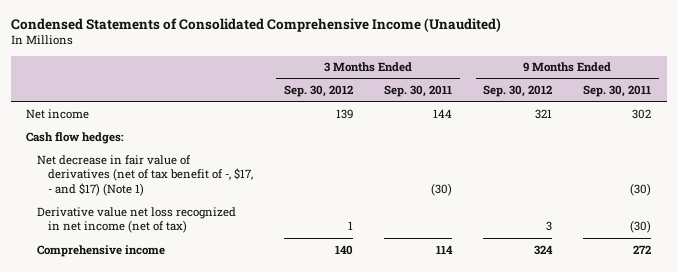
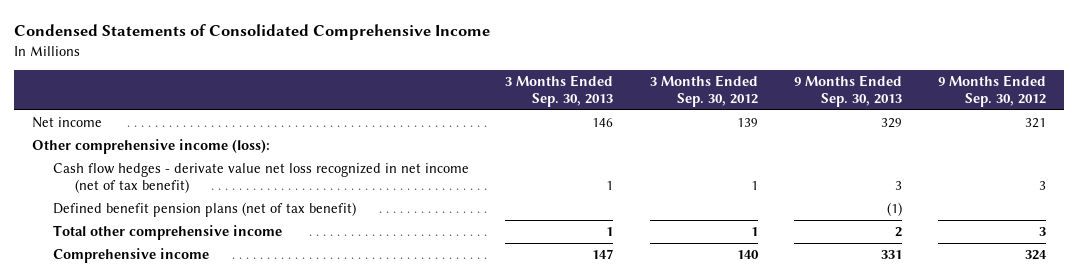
[10,17,501,32] Condensed Statements of Consolidated Comprehensive Income (Unaudited) -> [13,24,490,41] Condensed Statements of Consolidated Comprehensive Income
[384,85,453,98] Sep. 30, 2011 -> none
[583,85,652,98] Sep. 30, 2011 -> none
none -> [505,74,614,108] 3 Months Ended Sep. 30, 2013
none -> [793,74,902,108] 9 Months Ended Sep. 30, 2013
[26,131,125,144] Cash flow hedges: -> none
[37,154,254,197] Net decrease in fair value of derivatives (net of tax benefit of -, $17, - and $17) (Note 1) -> none
none -> [31,138,270,154] Other comprehensive income (loss):
[37,206,237,234] Derivative value net loss recognized in net income (net of tax) -> [53,162,470,194] Cash flow hedges - derivate value net loss recognized in net income (net of tax benefit)
none -> [53,201,357,217] Defined benefit pension plans (net of tax benefit)
none -> [53,224,283,240] Total other comprehensive income

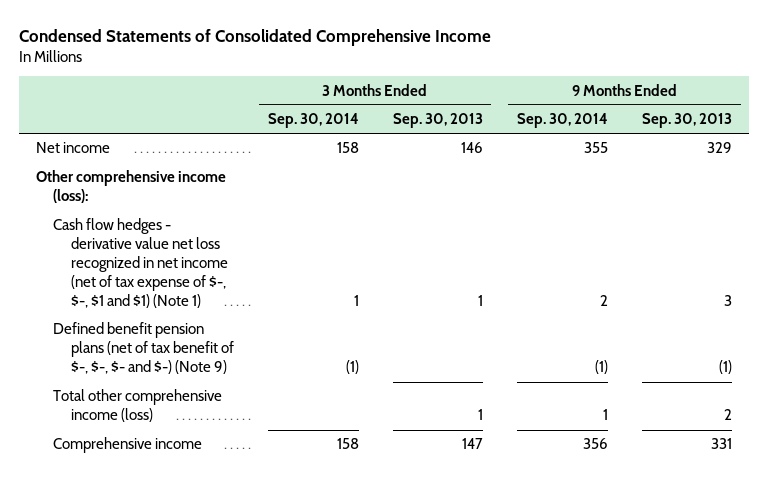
[649,74,758,108] 3 Months Ended Sep. 30, 2012 -> none
[938,74,1047,108] 9 Months Ended Sep. 30, 2012 -> none
none -> [267,113,359,129] Sep. 30, 2014
none -> [517,113,609,129] Sep. 30, 2014
[53,162,470,194] Cash flow hedges - derivate value net loss recognized in net income (net of tax benefit) -> [53,218,228,309] Cash flow hedges - derivative value net loss recognized in net income (net of tax expense of $-, $-, $1 and $1) (Note 1)
[53,201,357,217] Defined benefit pension plans (net of tax benefit) -> [53,322,234,375] Defined benefit pension plans (net of tax benefit of $-, $-, $- and $-) (Note 9)
[53,224,283,240] Total other comprehensive income -> [53,389,223,423] Total other comprehensive income (loss)

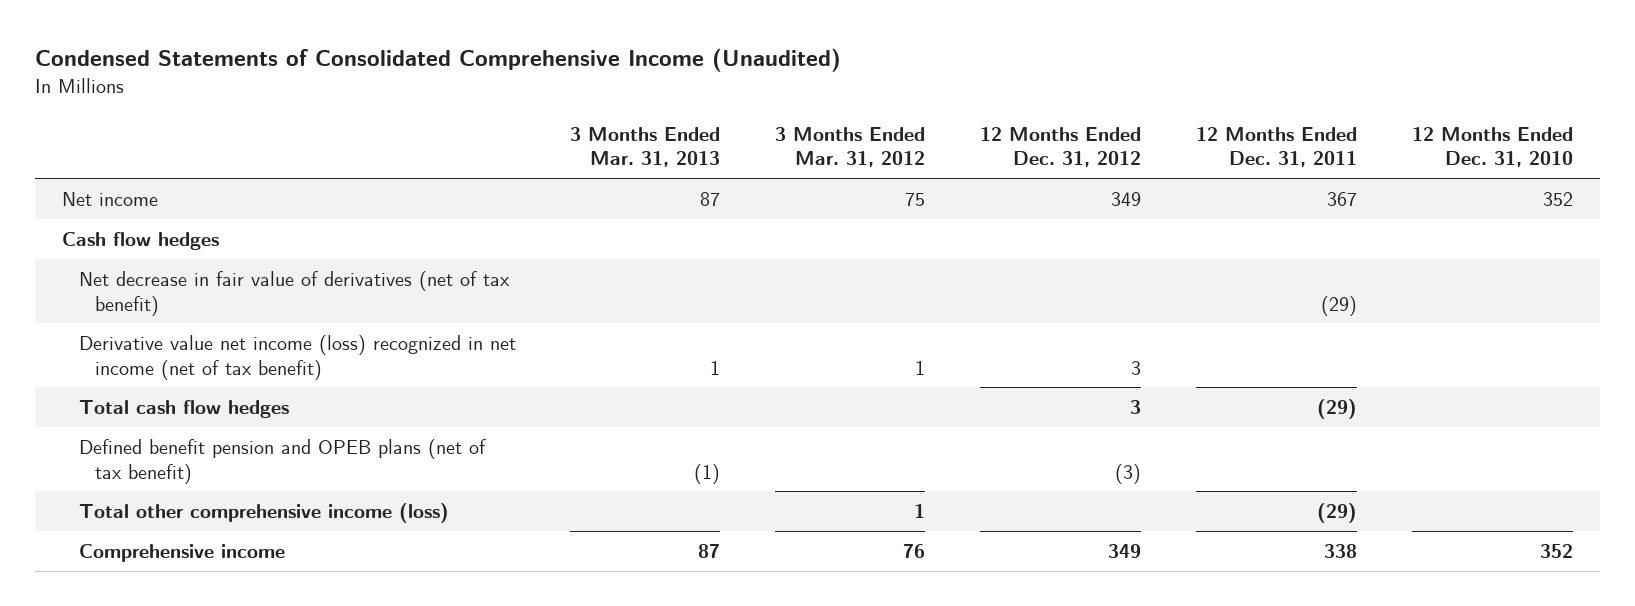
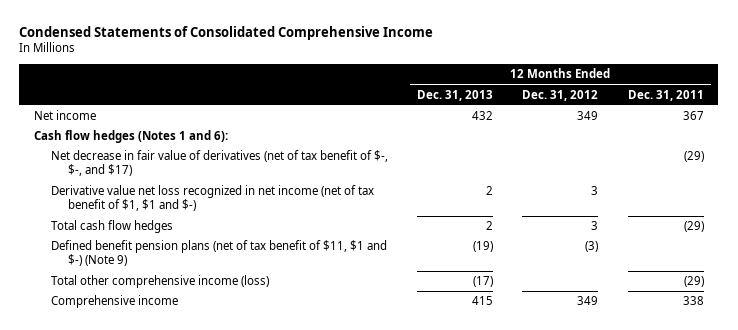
[34,48,841,73] Condensed Statements of Consolidated Comprehensive Income (Unaudited) -> [19,26,434,41] Condensed Statements of Consolidated Comprehensive Income
[570,126,721,168] 3 Months Ended Mar. 31, 2013 -> none
[775,126,926,168] 3 Months Ended Mar. 31, 2012 -> none
[1411,126,1573,168] 12 Months Ended Dec. 31, 2010 -> none
none -> [417,89,494,101] Dec. 31, 2013
[62,231,220,250] Cash flow hedges -> [34,130,229,144] Cash flow hedges (Notes 1 and 6):
[78,270,510,316] Net decrease in fair value of derivatives (net of tax benefit) -> [50,150,388,177] Net decrease in fair value of derivatives (net of tax benefit of $-, $-, and $17)
[78,334,516,380] Derivative value net income (loss) recognized in net income (net of tax benefit) -> [50,185,374,212] Derivative value net loss recognized in net income (net of tax benefit of $1, $1 and $-)
[78,438,486,484] Defined benefit pension and OPEB plans (net of tax benefit) -> [50,240,387,267] Defined benefit pension plans (net of tax benefit of $11, $1 and $-) (Note 9)

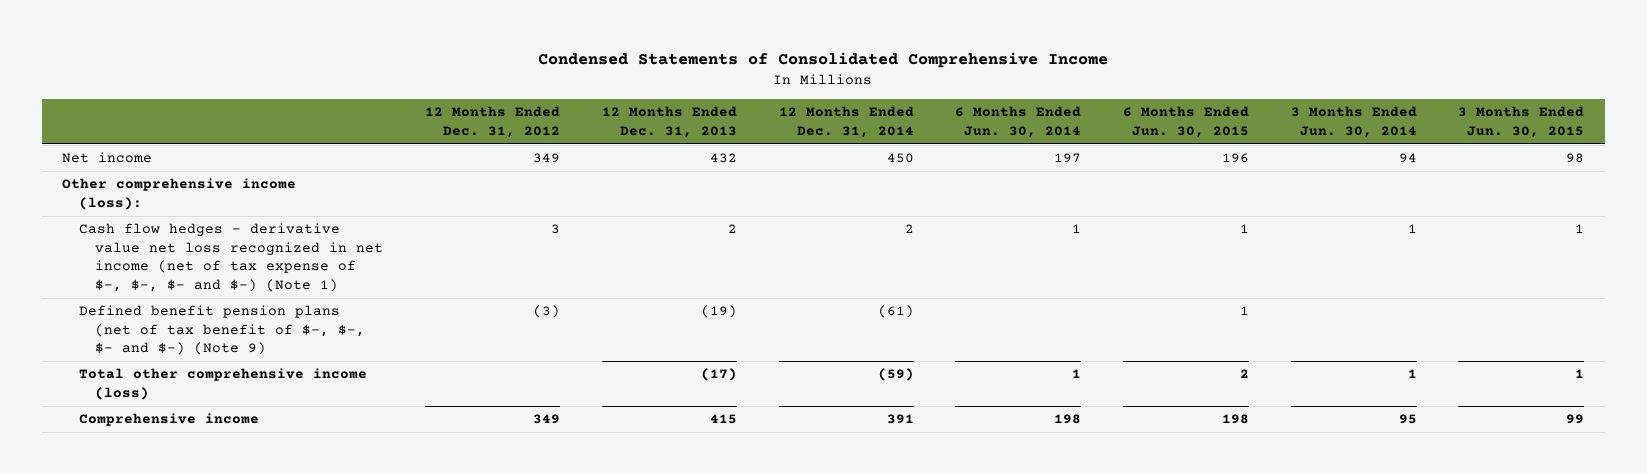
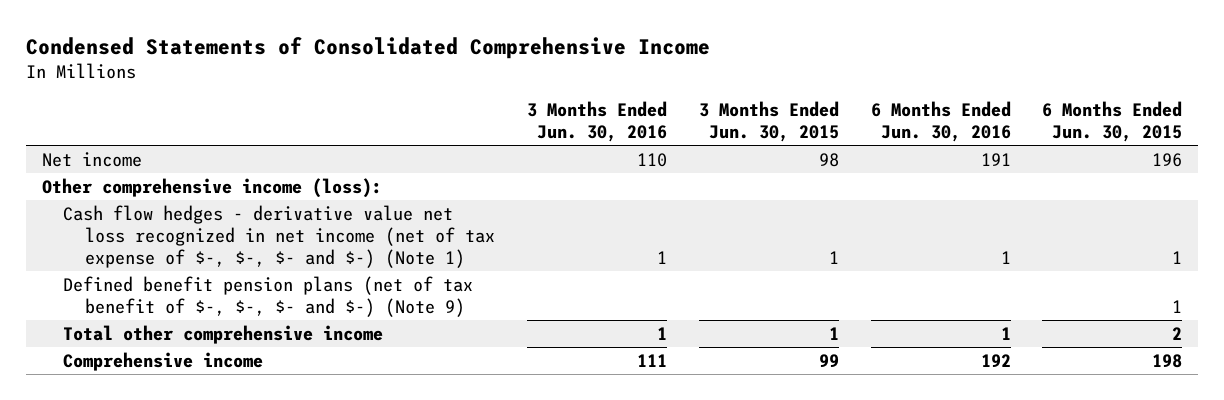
[425,106,561,138] 12 Months Ended Dec. 31, 2012 -> none
[601,106,737,138] 12 Months Ended Dec. 31, 2013 -> none
[778,106,914,138] 12 Months Ended Dec. 31, 2014 -> none
[955,106,1082,138] 6 Months Ended Jun. 30, 2014 -> none
[1290,106,1417,138] 3 Months Ended Jun. 30, 2014 -> none
none -> [526,100,667,143] 3 Months Ended Jun. 30, 2016
none -> [870,100,1011,143] 6 Months Ended Jun. 30, 2016
[78,368,367,400] Total other comprehensive income (loss) -> [63,324,384,344] Total other comprehensive income

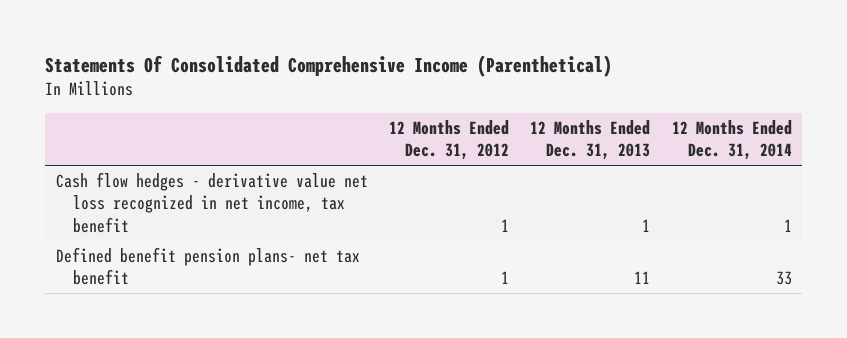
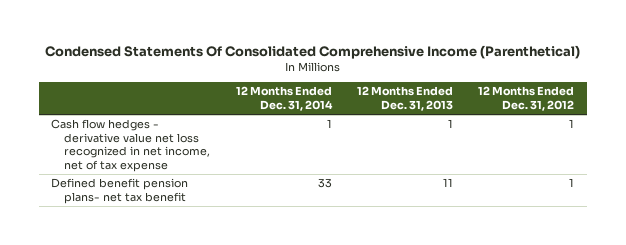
[45,55,613,78] Statements Of Consolidated Comprehensive Income (Parenthetical) -> [44,44,580,59] Condensed Statements Of Consolidated Comprehensive Income (Parenthetical)
[55,172,368,233] Cash flow hedges - derivative value net loss recognized in net income, tax benefit -> [51,119,211,172] Cash flow hedges - derivative value net loss recognized in net income, net of tax expense

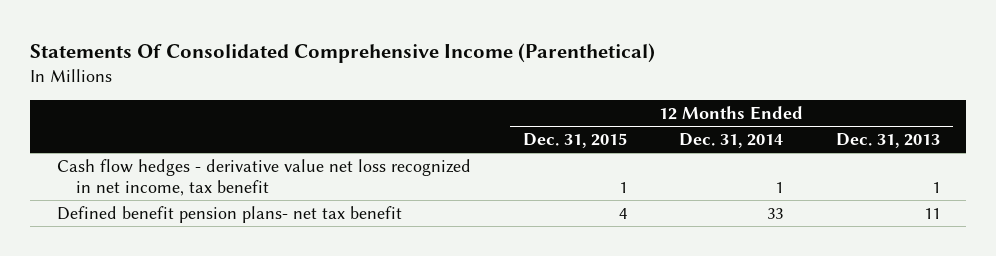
[44,44,580,59] Condensed Statements Of Consolidated Comprehensive Income (Parenthetical) -> [30,43,656,64] Statements Of Consolidated Comprehensive Income (Parenthetical)
[478,86,575,111] 12 Months Ended Dec. 31, 2012 -> none
none -> [522,132,627,148] Dec. 31, 2015
[51,119,211,172] Cash flow hedges - derivative value net loss recognized in net income, net of tax expense -> [56,158,471,196] Cash flow hedges - derivative value net loss recognized in net income, tax benefit

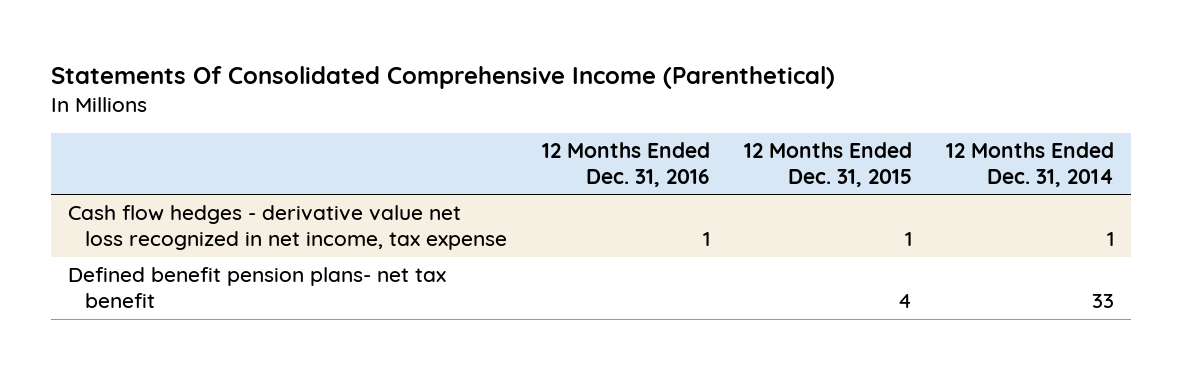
[835,132,940,148] Dec. 31, 2013 -> none
none -> [541,141,710,187] 12 Months Ended Dec. 31, 2016
[56,158,471,196] Cash flow hedges - derivative value net loss recognized in net income, tax benefit -> [68,205,508,251] Cash flow hedges - derivative value net loss recognized in net income, tax expense

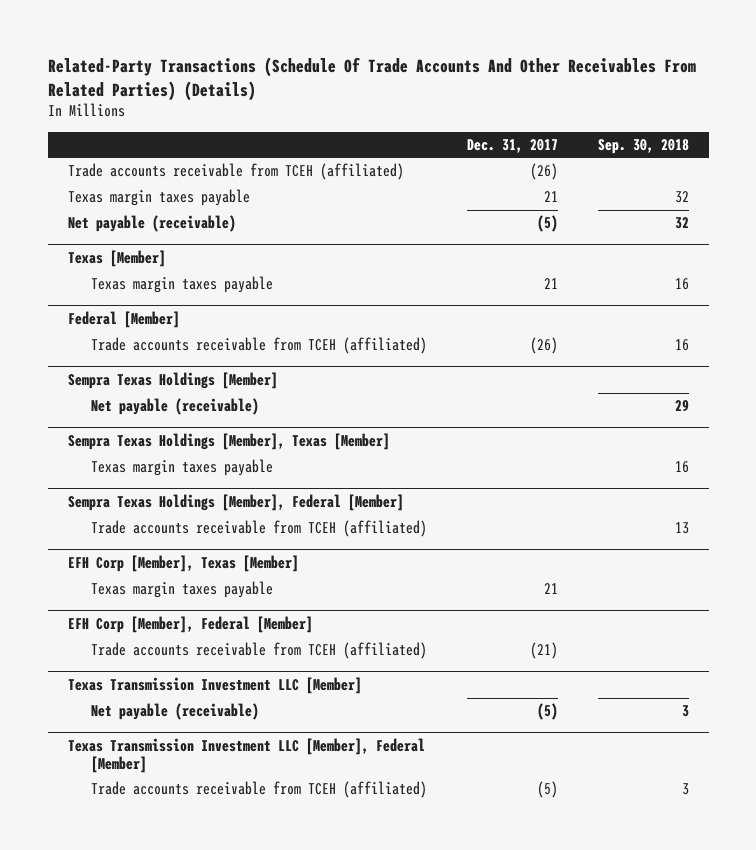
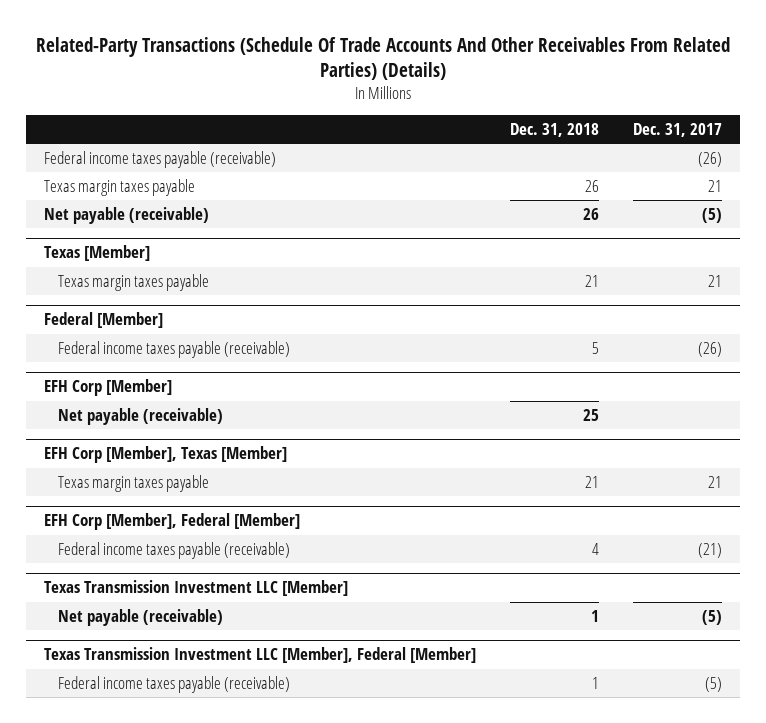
[597,139,689,155] Sep. 30, 2018 -> none
none -> [509,122,599,137] Dec. 31, 2018
[67,163,404,181] Trade accounts receivable from TCEH (affiliated) -> [43,150,276,168] Federal income taxes payable (receivable)
[67,372,278,390] Sempra Texas Holdings [Member] -> none
[90,337,427,355] Trade accounts receivable from TCEH (affiliated) -> [58,340,291,358] Federal income taxes payable (receivable)
none -> [43,379,172,397] EFH Corp [Member]
[67,433,390,451] Sempra Texas Holdings [Member], Texas [Member] -> none
[90,459,273,477] Texas margin taxes payable -> none
[67,494,404,512] Sempra Texas Holdings [Member], Federal [Member] -> none
[90,520,427,538] Trade accounts receivable from TCEH (affiliated) -> none
[90,642,427,660] Trade accounts receivable from TCEH (affiliated) -> [58,541,291,559] Federal income taxes payable (receivable)
[90,781,427,799] Trade accounts receivable from TCEH (affiliated) -> [58,675,291,693] Federal income taxes payable (receivable)

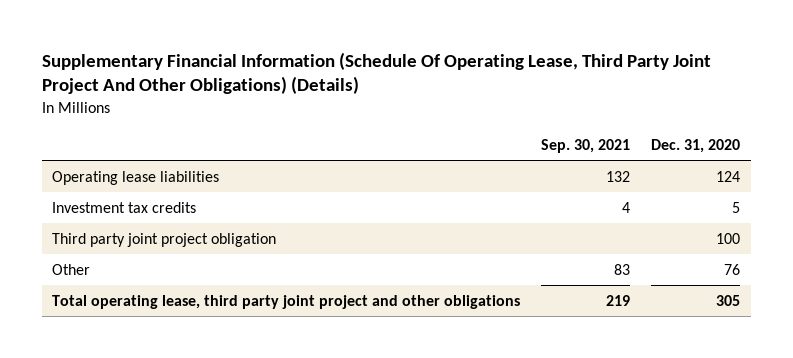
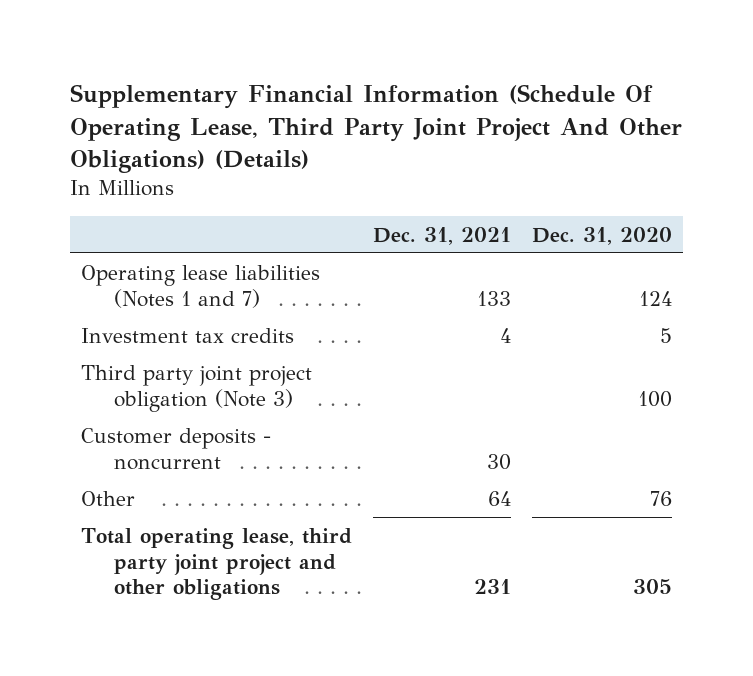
[541,138,631,153] Sep. 30, 2021 -> none
none -> [373,226,512,245] Dec. 31, 2021
[52,170,220,185] Operating lease liabilities -> [80,264,320,308] Operating lease liabilities (Notes 1 and 7)
[52,232,277,247] Third party joint project obligation -> [80,364,312,412] Third party joint project obligation (Note 3)
none -> [80,427,271,470] Customer deposits - noncurrent

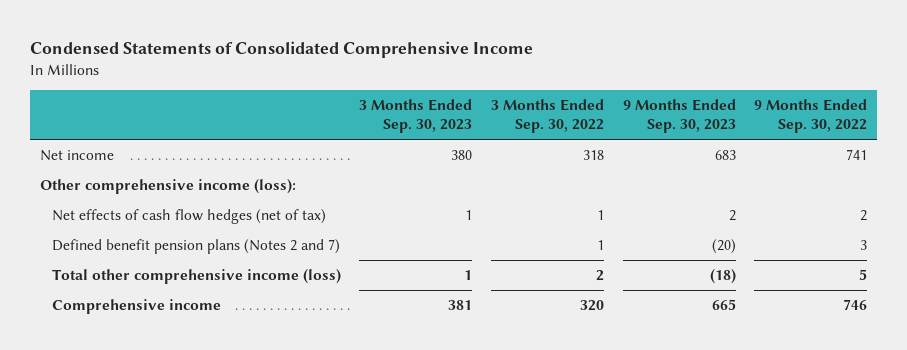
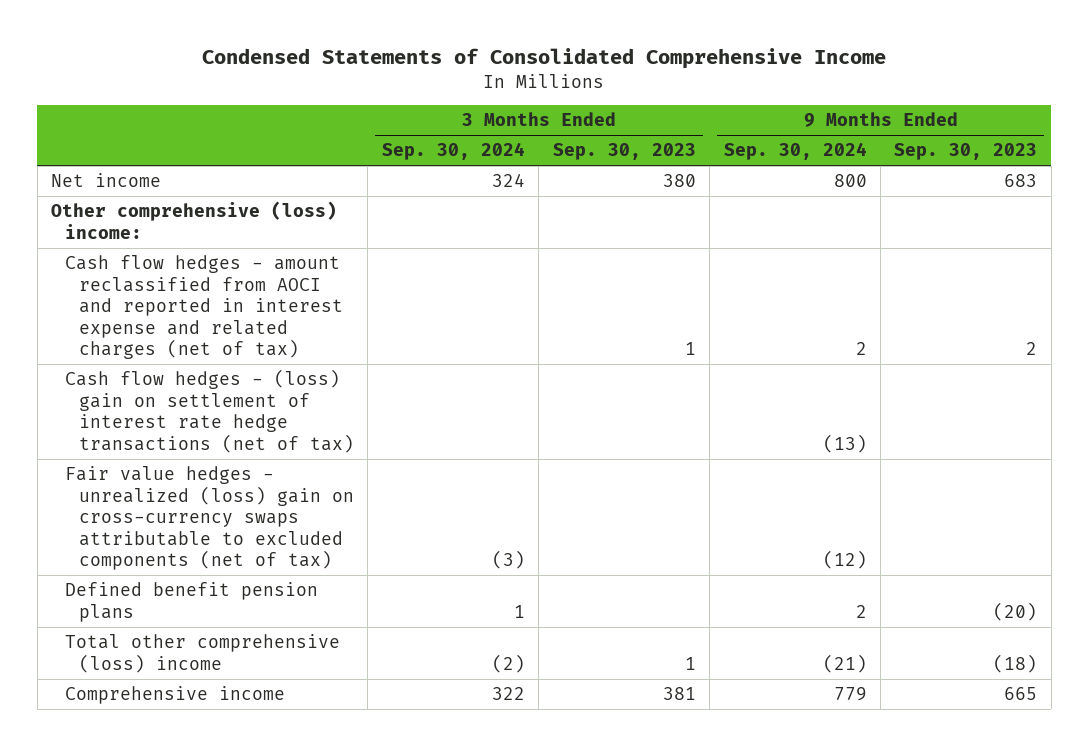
[491,99,605,134] 3 Months Ended Sep. 30, 2022 -> none
[754,99,868,134] 9 Months Ended Sep. 30, 2022 -> none
none -> [381,142,525,161] Sep. 30, 2024
none -> [723,142,867,161] Sep. 30, 2024
[51,208,326,224] Net effects of cash flow hedges (net of tax) -> none
[39,178,296,194] Other comprehensive income (loss): -> [51,201,338,239] Other comprehensive (loss) income:
none -> [64,255,343,360] Cash flow hedges - amount reclassified from AOCI and reported in interest expense and related charges (net of tax)
none -> [64,369,354,453] Cash flow hedges - (loss) gain on settlement of interest rate hedge transactions (net of tax)
none -> [64,466,354,571] Fair value hedges - unrealized (loss) gain on cross-currency swaps attributable to excluded components (net of tax)
[51,238,340,254] Defined benefit pension plans (Notes 2 and 7) -> [64,582,318,622] Defined benefit pension plans
[51,268,341,284] Total other comprehensive income (loss) -> [64,634,340,673] Total other comprehensive (loss) income

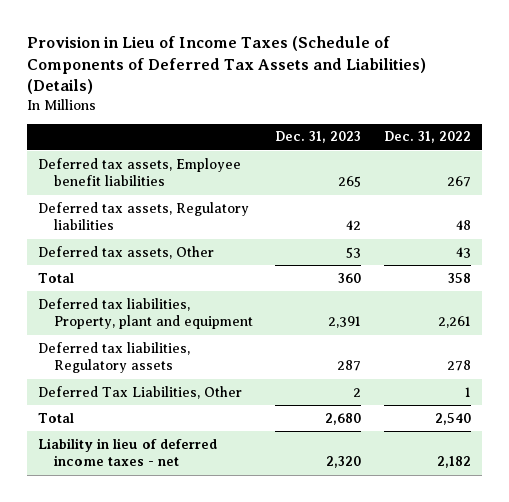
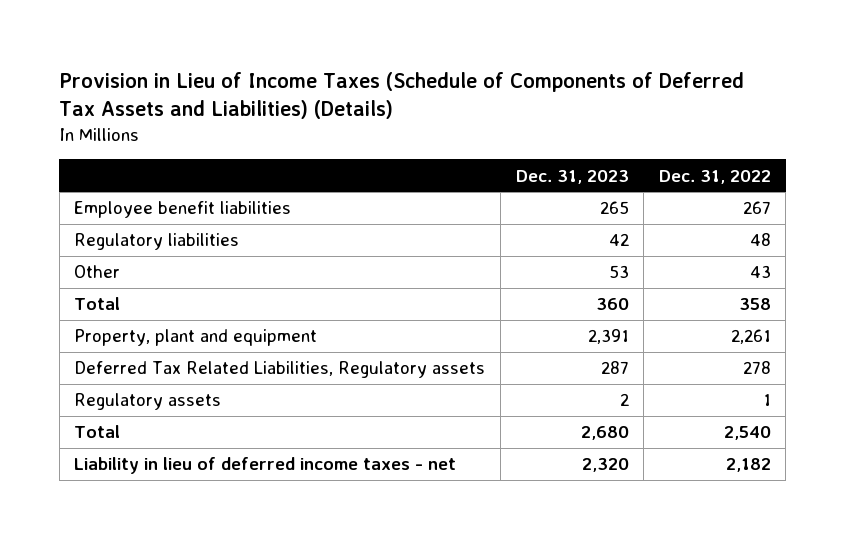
[37,157,241,187] Deferred tax assets, Employee benefit liabilities -> [74,201,292,219] Employee benefit liabilities
[37,201,249,231] Deferred tax assets, Regulatory liabilities -> [74,233,240,251] Regulatory liabilities
[37,245,214,259] Deferred tax assets, Other -> [74,265,121,279] Other
[37,297,253,330] Deferred tax liabilities, Property, plant and equipment -> [74,329,318,347] Property, plant and equipment
[37,341,190,374] Deferred tax liabilities, Regulatory assets -> [74,361,486,379] Deferred Tax Related Liabilities, Regulatory assets
[37,385,242,399] Deferred Tax Liabilities, Other -> [74,393,222,411] Regulatory assets

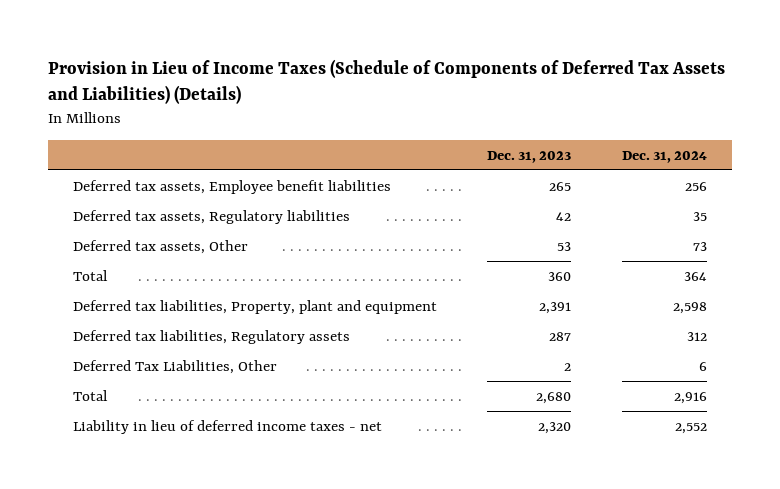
[658,169,771,184] Dec. 31, 2022 -> none
none -> [621,150,707,163] Dec. 31, 2024
[74,201,292,219] Employee benefit liabilities -> [72,179,391,194] Deferred tax assets, Employee benefit liabilities
[74,233,240,251] Regulatory liabilities -> [72,209,350,224] Deferred tax assets, Regulatory liabilities
[74,265,121,279] Other -> [72,239,248,254] Deferred tax assets, Other
[74,329,318,347] Property, plant and equipment -> [72,299,437,314] Deferred tax liabilities, Property, plant and equipment
[74,361,486,379] Deferred Tax Related Liabilities, Regulatory assets -> [72,329,350,344] Deferred tax liabilities, Regulatory assets
[74,393,222,411] Regulatory assets -> [72,359,277,374] Deferred Tax Liabilities, Other

